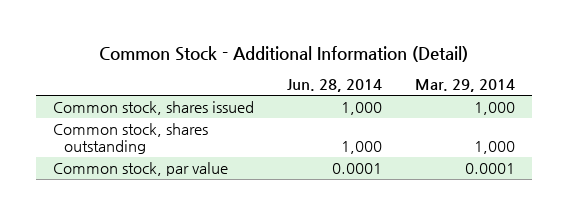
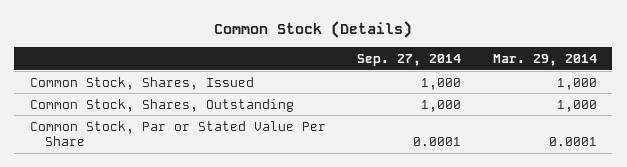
[99,45,469,62] Common Stock - Additional Information (Detail) -> [214,21,413,39] Common Stock (Details)
[287,79,383,93] Jun. 28, 2014 -> none
none -> [357,53,462,66] Sep. 27, 2014
[52,101,254,116] Common stock, shares issued -> [30,76,255,90] Common Stock, Shares, Issued
[52,123,208,155] Common stock, shares outstanding -> [30,98,295,112] Common Stock, Shares, Outstanding
[52,162,228,177] Common stock, par value -> [30,120,327,147] Common Stock, Par or Stated Value Per Share

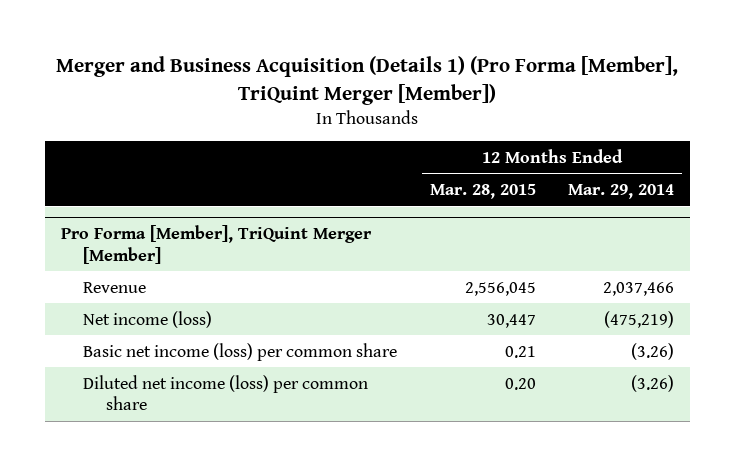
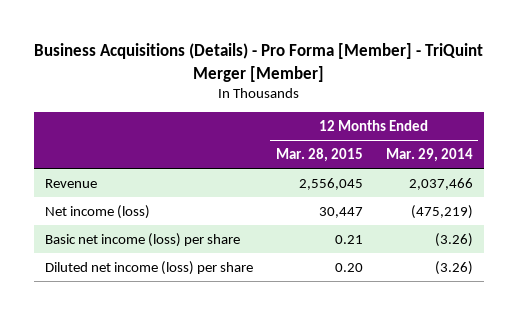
[56,56,679,105] Merger and Business Acquisition (Details 1) (Pro Forma [Member], TriQuint Merger [Member]) -> [33,43,483,82] Business Acquisitions (Details) - Pro Forma [Member] - TriQuint Merger [Member]
[60,225,372,264] Pro Forma [Member], TriQuint Merger [Member] -> none
[83,342,398,361] Basic net income (loss) per common share -> [45,232,241,247] Basic net income (loss) per share
[83,374,369,411] Diluted net income (loss) per common share -> [45,260,254,275] Diluted net income (loss) per share

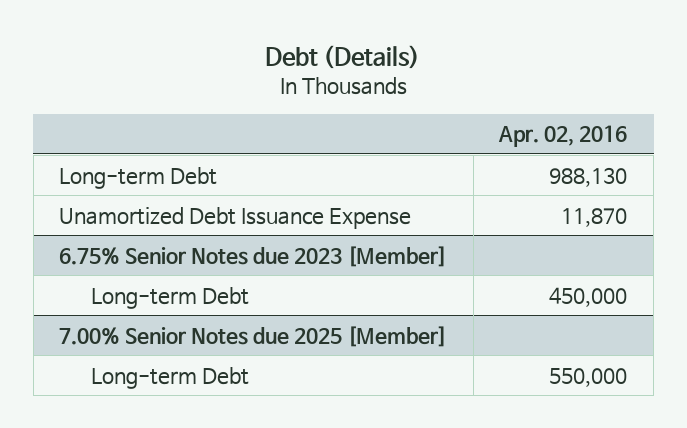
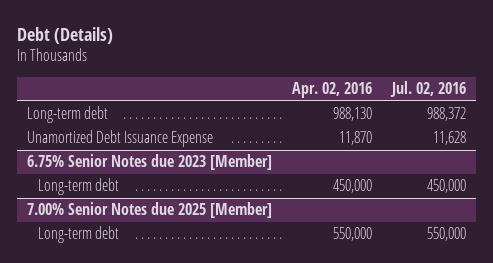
none -> [390,81,467,98] Jul. 02, 2016
[59,166,218,189] Long-term Debt -> [26,106,108,124] Long-term debt
[90,286,249,309] Long-term Debt -> [38,178,120,196] Long-term debt
[90,366,249,389] Long-term Debt -> [38,226,120,244] Long-term debt

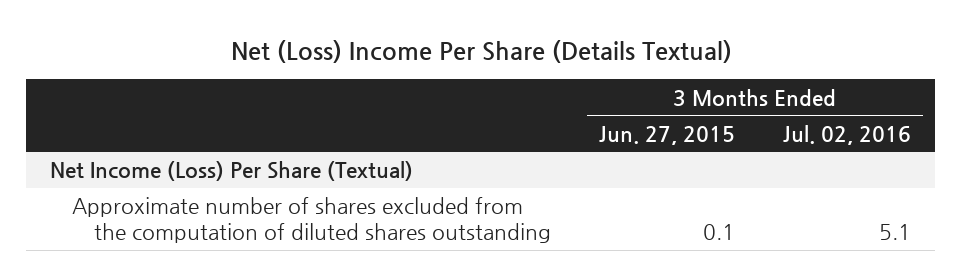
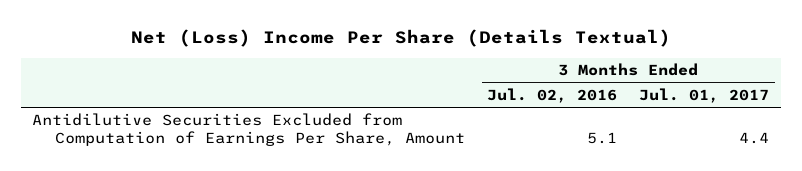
[599,125,736,145] Jun. 27, 2015 -> none
none -> [639,88,770,104] Jul. 01, 2017
[50,161,414,182] Net Income (Loss) Per Share (Textual) -> none
[72,197,552,243] Approximate number of shares excluded from the computation of diluted shares outstanding -> [32,113,466,146] Antidilutive Securities Excluded from Computation of Earnings Per Share, Amount

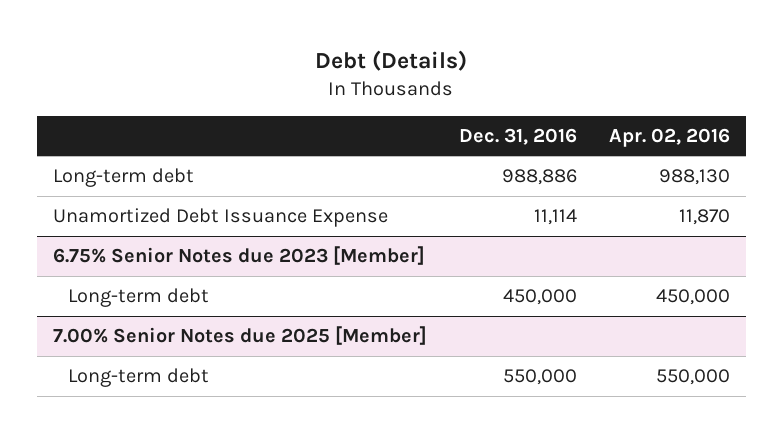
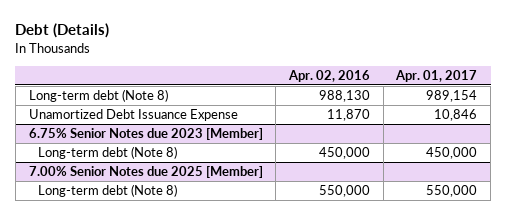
[458,127,577,145] Dec. 31, 2016 -> none
none -> [395,69,478,82] Apr. 01, 2017
[52,168,194,188] Long-term debt -> [28,89,168,103] Long-term debt (Note 8)
[67,288,209,308] Long-term debt -> [38,146,178,160] Long-term debt (Note 8)
[67,368,209,388] Long-term debt -> [38,184,178,198] Long-term debt (Note 8)

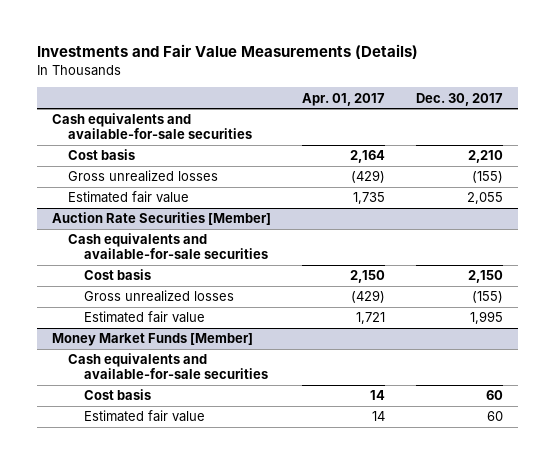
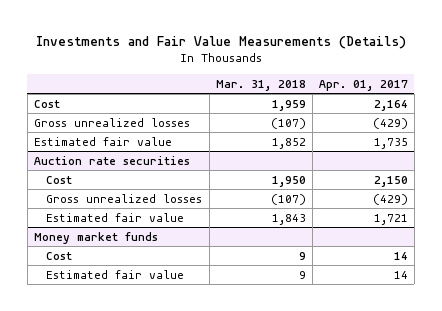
[415,92,503,106] Dec. 30, 2017 -> none
none -> [215,79,306,91] Mar. 31, 2018
[52,113,253,140] Cash equivalents and available-for-sale securities -> none
[68,149,136,161] Cost basis -> [33,99,60,108] Cost
[68,233,268,260] Cash equivalents and available-for-sale securities -> none
[52,212,272,226] Auction Rate Securities [Member] -> [33,155,190,165] Auction rate securities
[83,269,151,281] Cost basis -> [46,175,73,184] Cost
[68,353,268,380] Cash equivalents and available-for-sale securities -> none
[52,333,254,347] Money Market Funds [Member] -> [33,231,158,244] Money market funds
[83,389,151,401] Cost basis -> [46,251,73,260] Cost

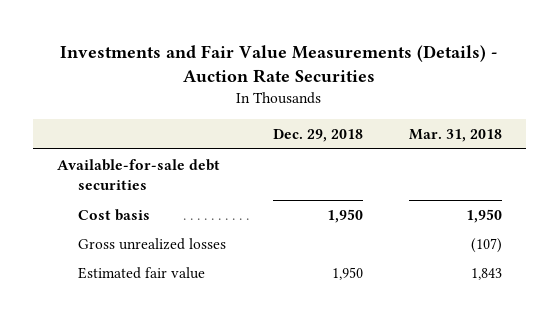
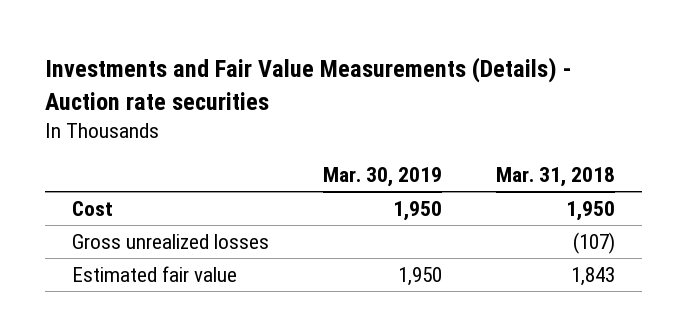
[60,44,498,84] Investments and Fair Value Measurements (Details) - Auction Rate Securities -> [44,57,572,110] Investments and Fair Value Measurements (Details) - Auction rate securities
[272,129,363,143] Dec. 29, 2018 -> none
none -> [322,167,442,188] Mar. 30, 2019
[56,158,220,191] Available-for-sale debt securities -> none
[78,208,151,221] Cost basis -> [71,200,113,216] Cost

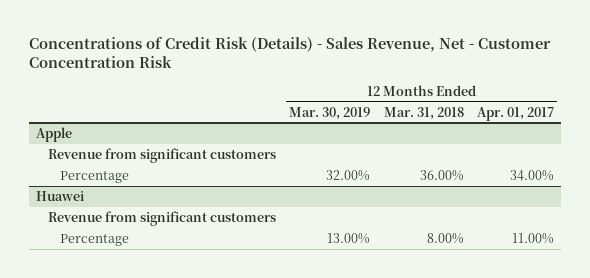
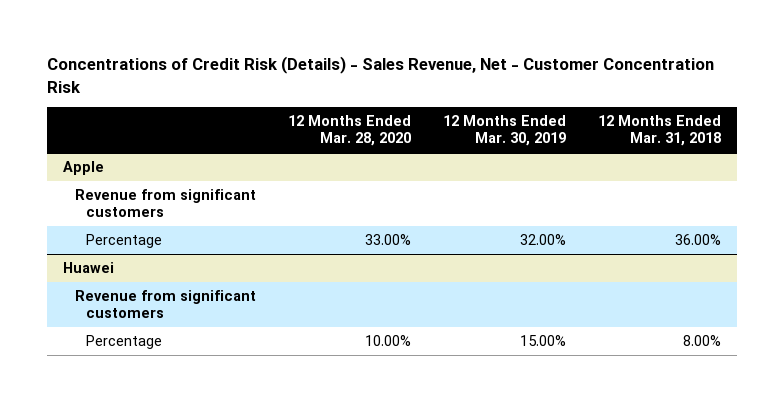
[477,106,555,121] Apr. 01, 2017 -> none
none -> [287,115,411,147] 12 Months Ended Mar. 28, 2020
[327,233,371,245] 13.00% -> [519,335,566,347] 15.00%

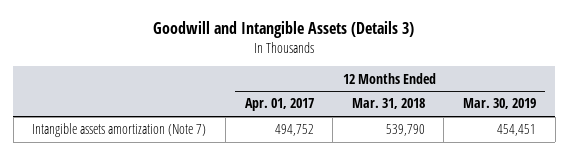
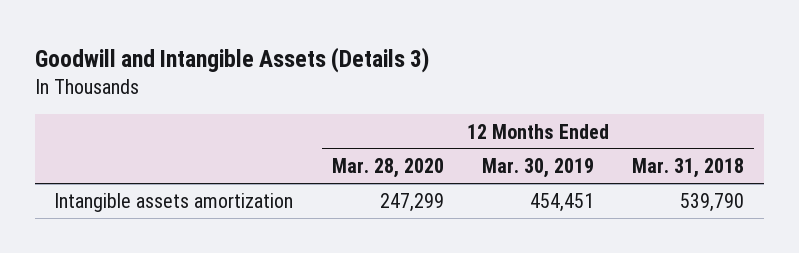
[244,98,314,112] Apr. 01, 2017 -> none
none -> [331,158,444,179] Mar. 28, 2020
[32,123,207,138] Intangible assets amortization (Note 7) -> [54,193,294,213] Intangible assets amortization

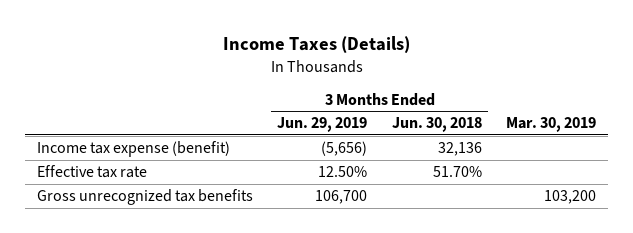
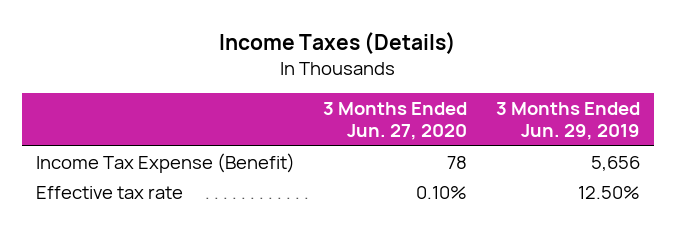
[391,117,482,133] Jun. 30, 2018 -> none
[506,117,597,133] Mar. 30, 2019 -> none
none -> [323,101,468,141] 3 Months Ended Jun. 27, 2020
[37,141,231,158] Income tax expense (benefit) -> [35,152,295,173] Income Tax Expense (Benefit)
[321,141,368,157] (5,656) -> [590,155,640,171] 5,656
[37,189,254,206] Gross unrecognized tax benefits -> none

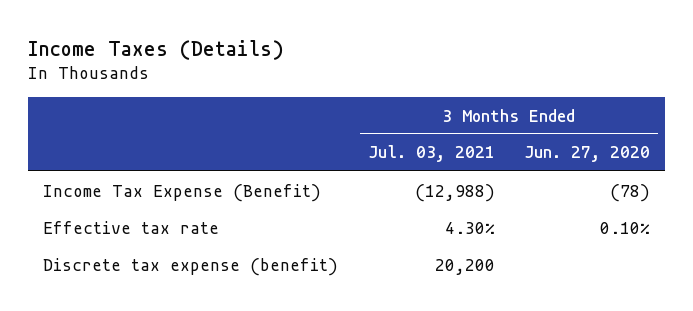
[495,101,640,141] 3 Months Ended Jun. 29, 2019 -> none
none -> [367,145,495,163] Jul. 03, 2021
[447,155,468,169] 78 -> [610,183,651,202] (78)
none -> [42,257,338,276] Discrete tax expense (benefit)

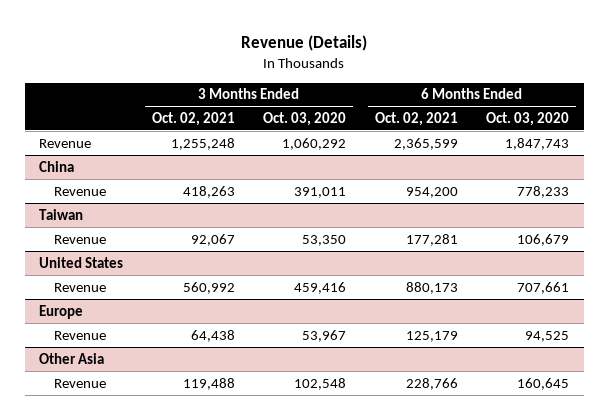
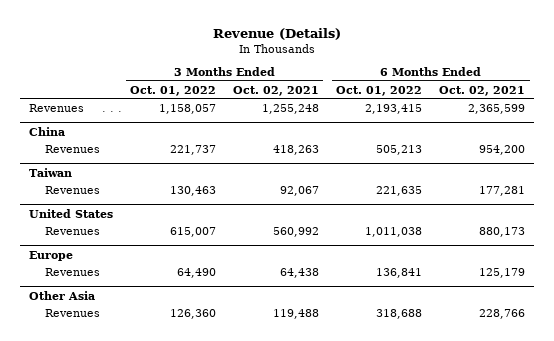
[263,111,347,126] Oct. 03, 2020 -> none
[486,111,570,126] Oct. 03, 2020 -> none
none -> [130,85,217,96] Oct. 01, 2022
none -> [336,85,423,96] Oct. 01, 2022
[39,138,92,148] Revenue -> [28,103,84,112] Revenues
[53,186,106,196] Revenue -> [45,144,101,153] Revenues
[53,234,106,244] Revenue -> [45,185,101,194] Revenues
[53,282,106,292] Revenue -> [45,226,101,235] Revenues
[53,330,106,340] Revenue -> [45,267,101,276] Revenues
[53,378,106,388] Revenue -> [45,308,101,317] Revenues

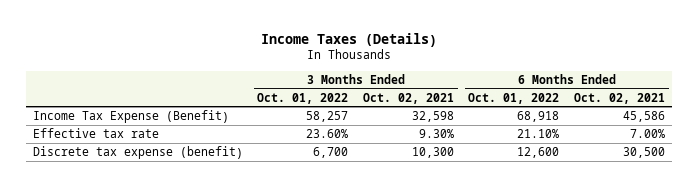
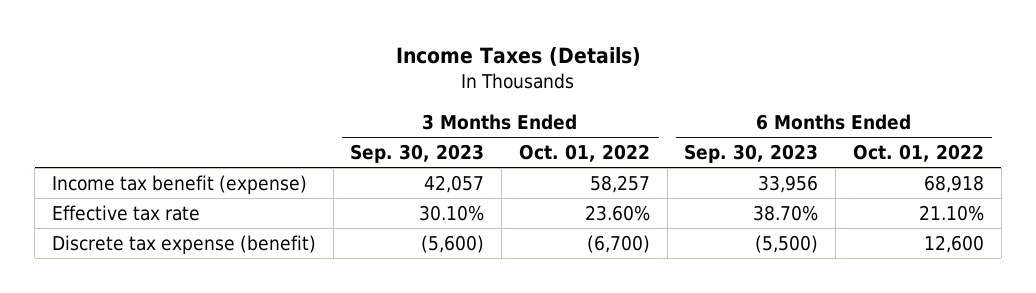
[362,92,454,104] Oct. 02, 2021 -> none
[573,92,665,104] Oct. 02, 2021 -> none
none -> [350,143,485,163] Sep. 30, 2023
none -> [684,143,819,163] Sep. 30, 2023
[32,110,229,124] Income Tax Expense (Benefit) -> [52,174,308,194] Income tax benefit (expense)
[313,147,349,159] 6,700 -> [586,234,650,253] (6,700)

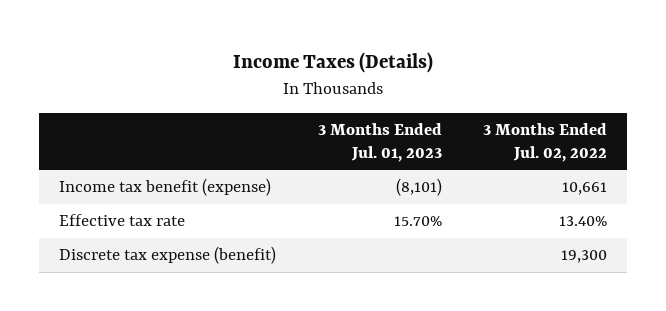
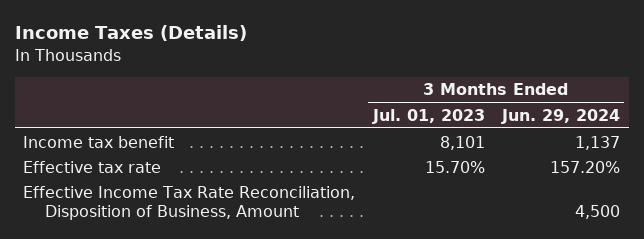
[482,123,607,162] 3 Months Ended Jul. 02, 2022 -> none
none -> [501,108,621,124] Jun. 29, 2024
[59,178,272,197] Income tax benefit (expense) -> [23,135,175,148] Income tax benefit
[395,178,442,197] (8,101) -> [439,135,485,150] 8,101
[59,246,277,265] Discrete tax expense (benefit) -> none
none -> [23,185,356,220] Effective Income Tax Rate Reconciliation, Disposition of Business, Amount

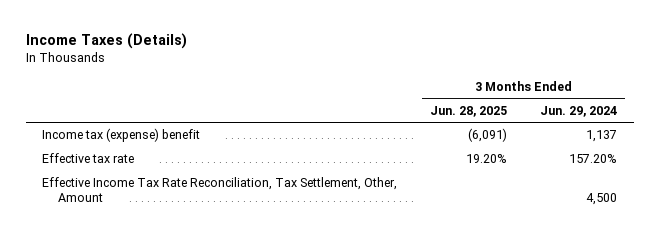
[371,108,485,124] Jul. 01, 2023 -> none
none -> [430,105,508,117] Jun. 28, 2025
[23,135,175,148] Income tax benefit -> [42,128,201,143] Income tax (expense) benefit
[23,185,356,220] Effective Income Tax Rate Reconciliation, Disposition of Business, Amount -> [42,177,398,203] Effective Income Tax Rate Reconciliation, Tax Settlement, Other, Amount

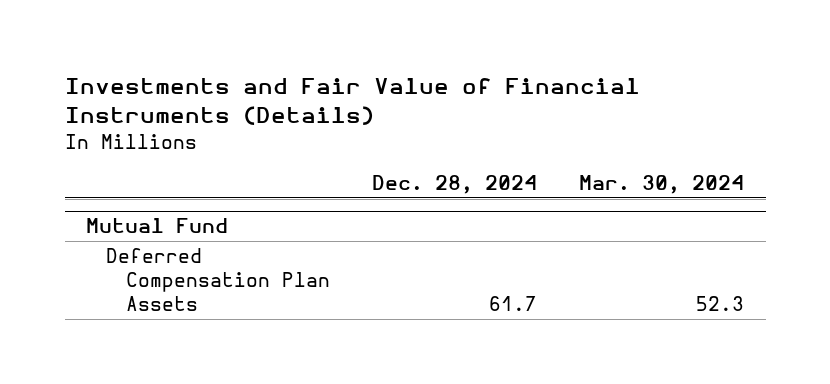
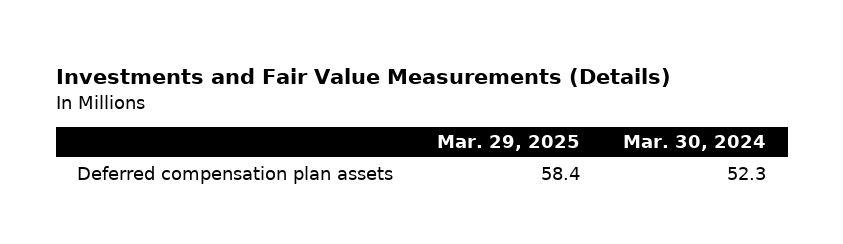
[64,78,640,126] Investments and Fair Value of Financial Instruments (Details) -> [55,68,671,88] Investments and Fair Value Measurements (Details)
[372,174,538,194] Dec. 28, 2024 -> none
none -> [436,135,580,152] Mar. 29, 2025
[85,218,228,234] Mutual Fund -> none
[106,248,331,312] Deferred Compensation Plan Assets -> [77,165,394,184] Deferred compensation plan assets

